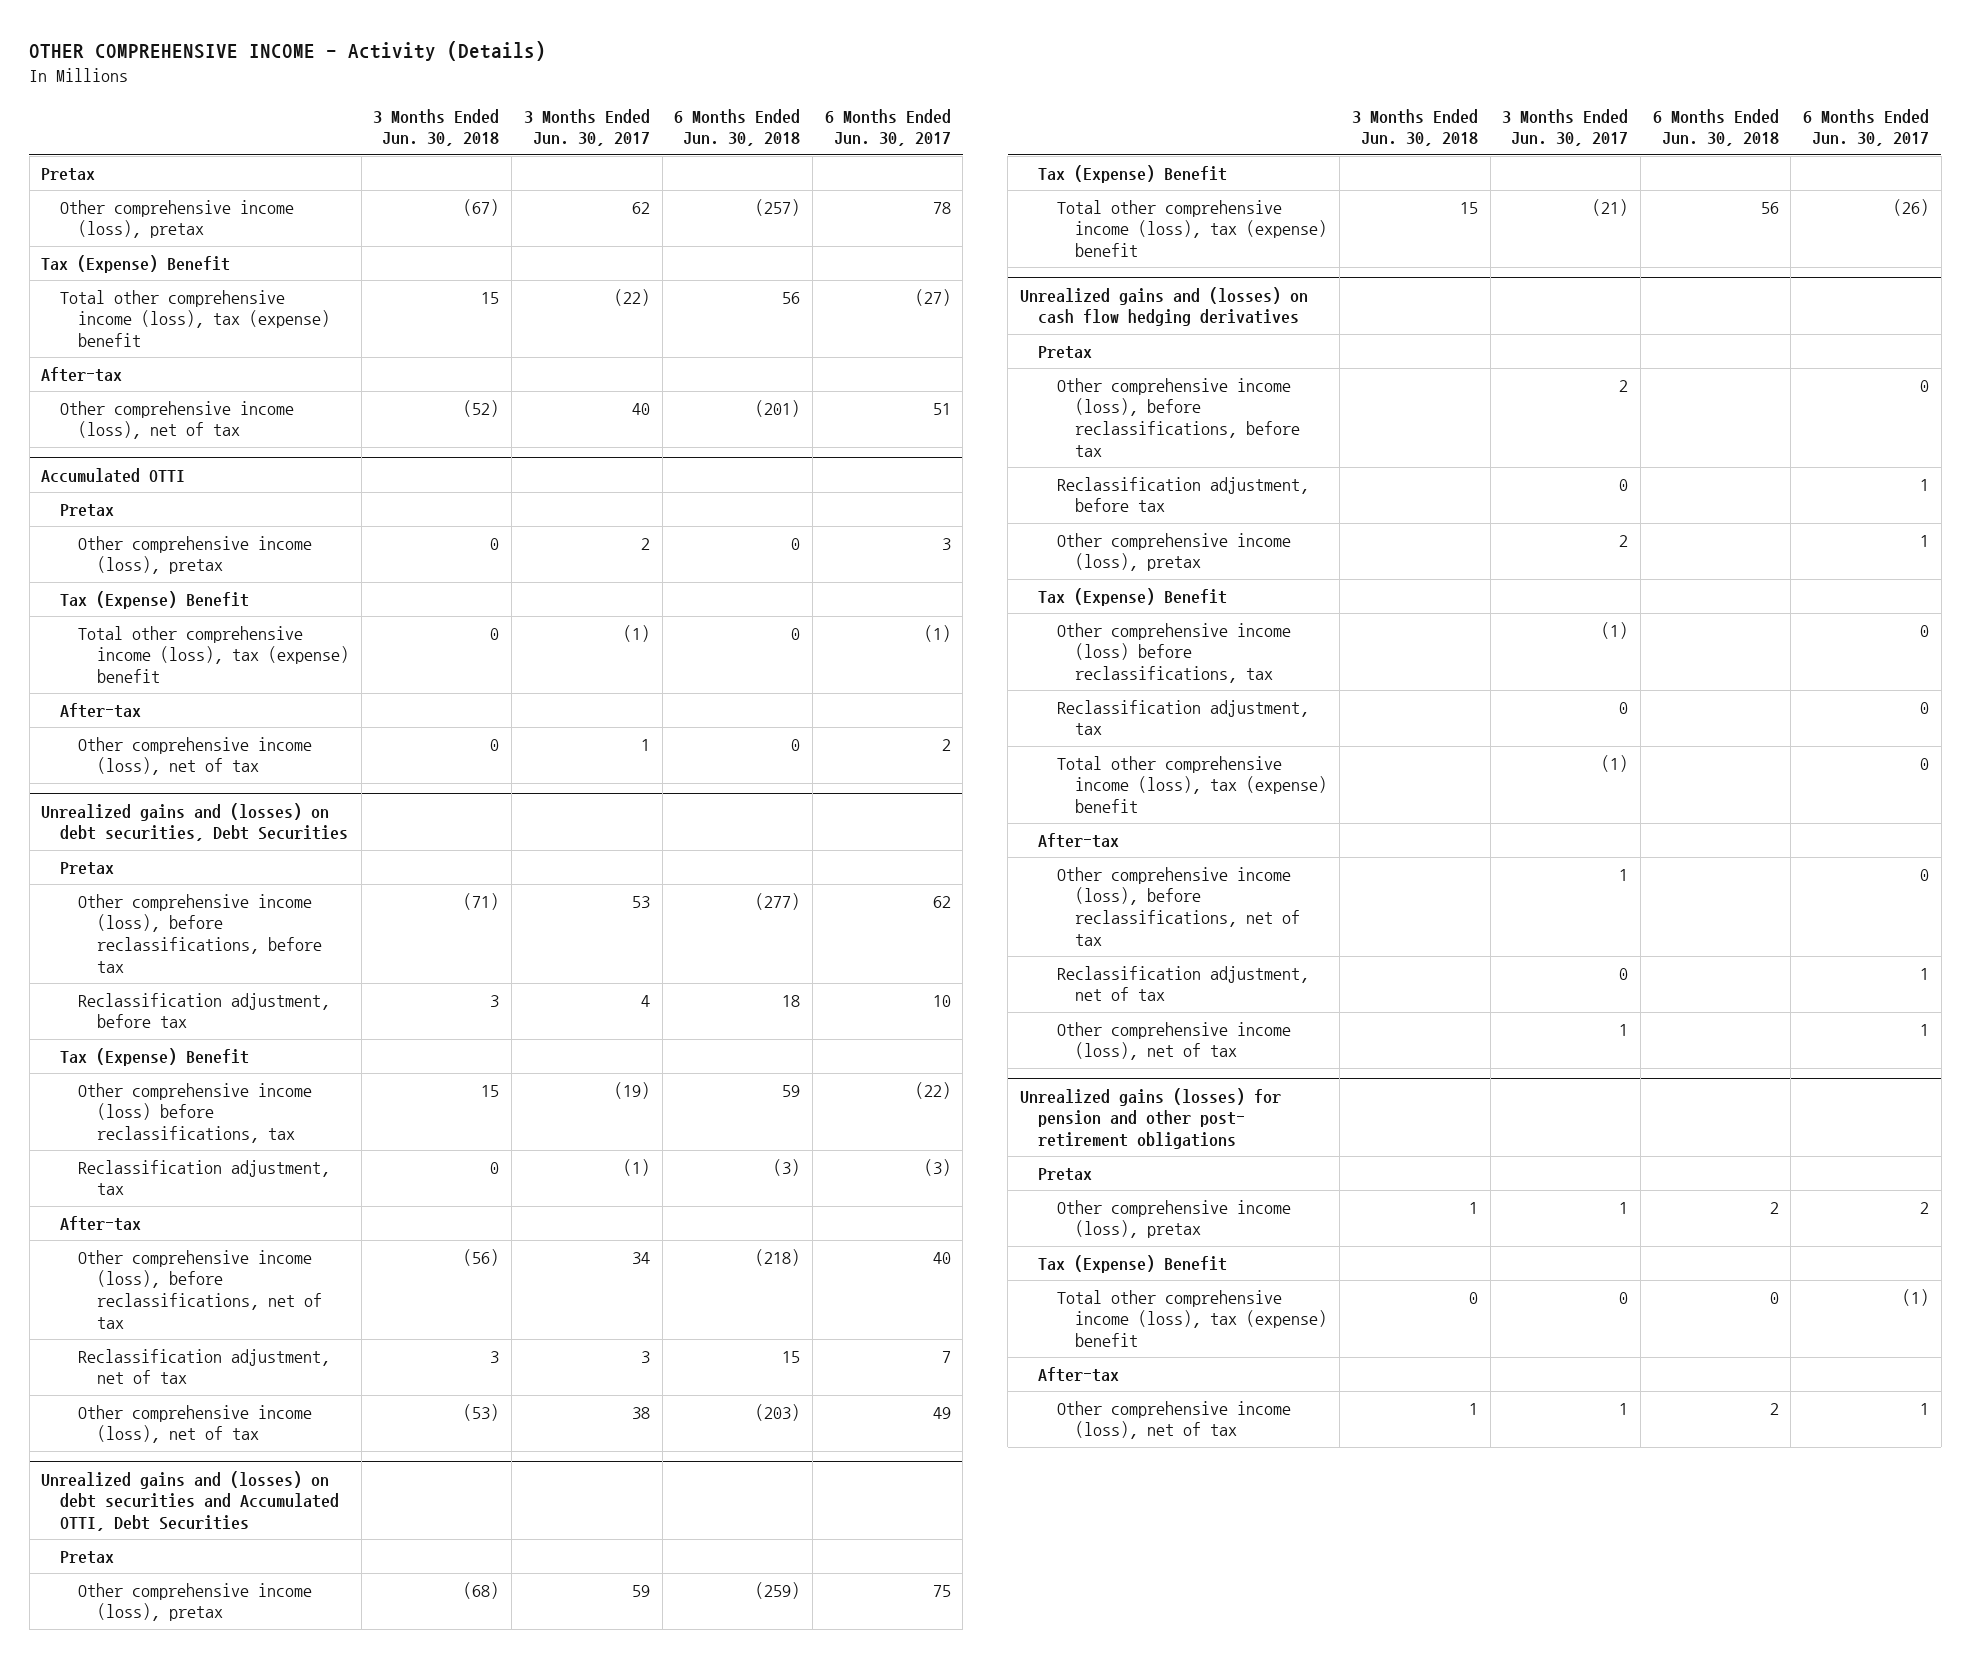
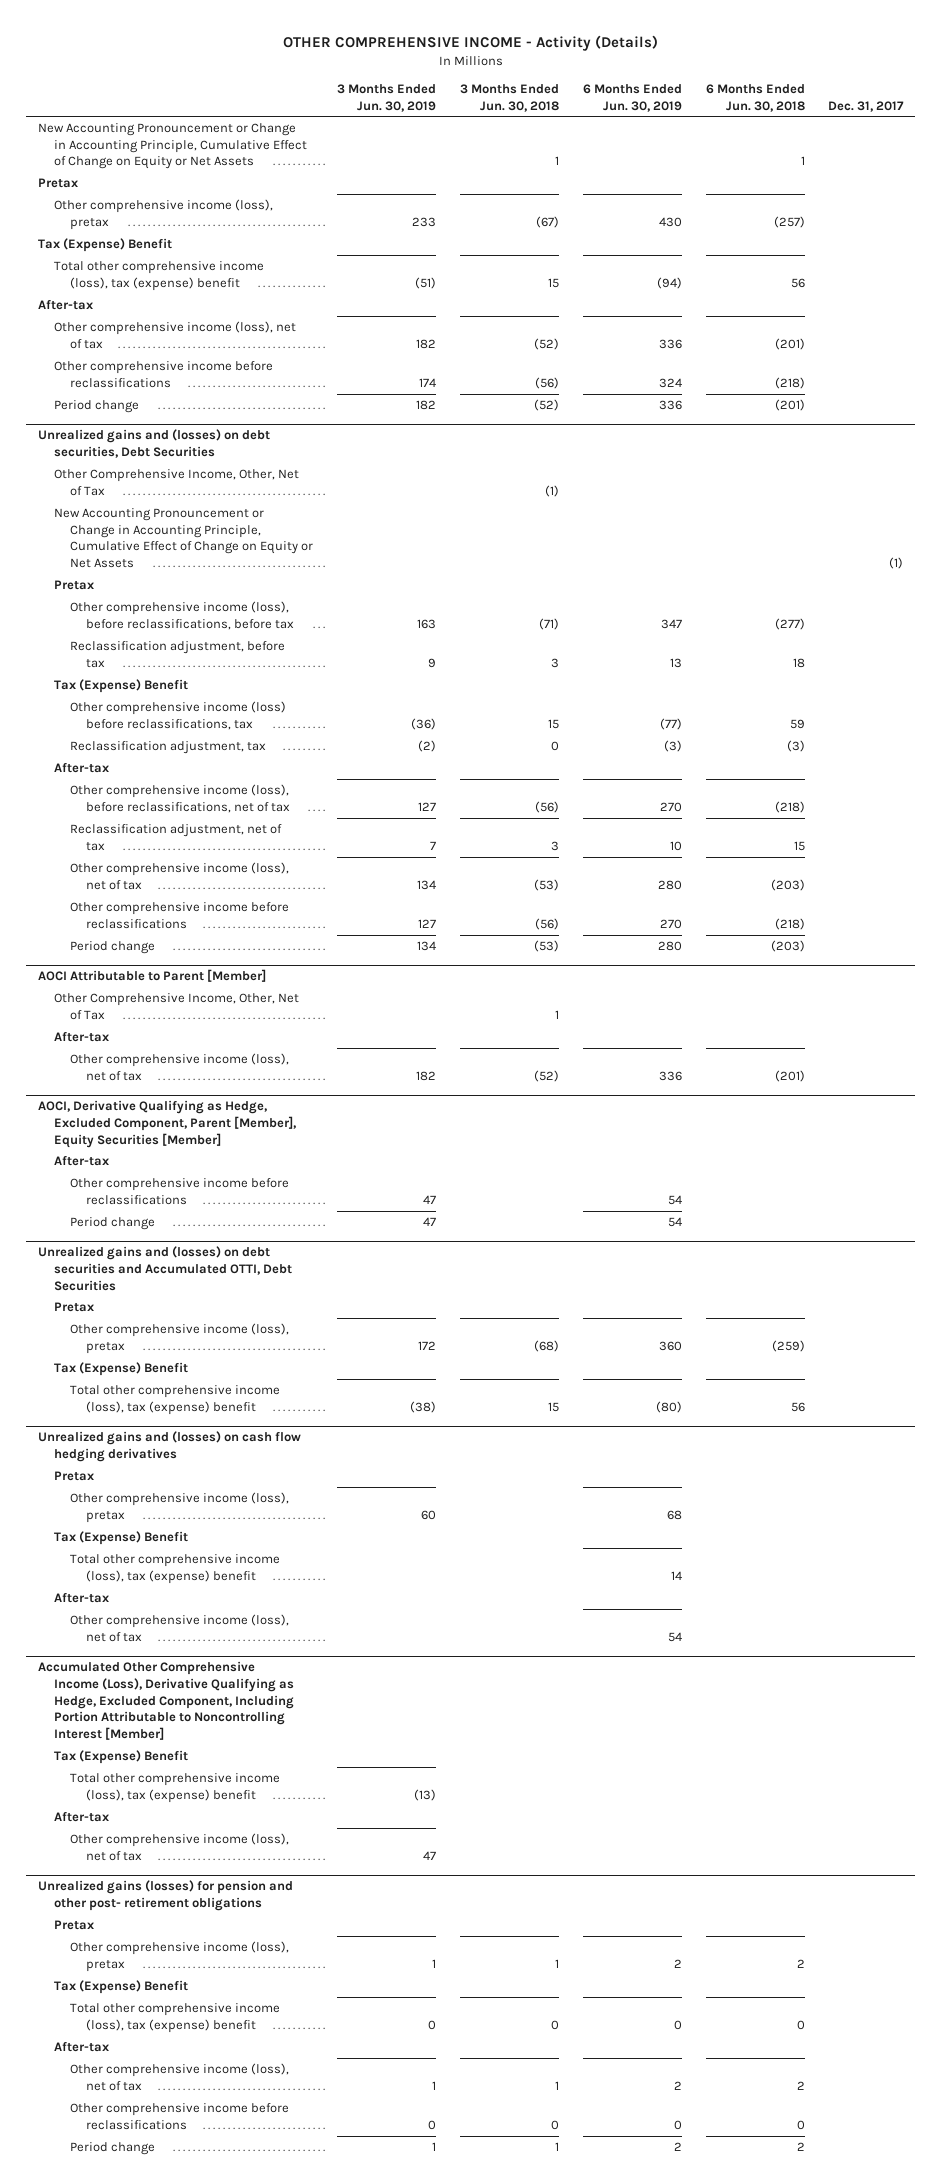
[523,108,650,147] 3 Months Ended Jun. 30, 2017 -> none
[824,108,951,147] 6 Months Ended Jun. 30, 2017 -> none
none -> [337,84,437,112] 3 Months Ended Jun. 30, 2019
none -> [582,84,682,112] 6 Months Ended Jun. 30, 2019
none -> [828,100,905,112] Dec. 31, 2017
none -> [38,123,308,170] New Accounting Pronouncement or Change in Accounting Principle, Cumulative Effect of Change on Equity or Net Assets
[41,467,186,483] Accumulated OTTI -> none
[59,503,114,517] Pretax -> none
[78,535,313,575] Other comprehensive income (loss), pretax -> none
[59,590,249,609] Tax (Expense) Benefit -> none
[78,625,349,684] Total other comprehensive income (loss), tax (expense) benefit -> none
[59,702,141,718] After-tax -> none
[78,736,313,776] Other comprehensive income (loss), net of tax -> none
none -> [54,361,274,388] Other comprehensive income before reclassifications
none -> [54,400,140,414] Period change
none -> [54,469,300,496] Other Comprehensive Income, Other, Net of Tax
none -> [54,508,314,568] New Accounting Pronouncement or Change in Accounting Principle, Cumulative Effect of Change on Equity or Net Assets
none -> [70,902,290,929] Other comprehensive income before reclassifications
none -> [70,941,156,955] Period change
none -> [38,969,267,983] AOCI Attributable to Parent [Member]
none -> [54,993,300,1020] Other Comprehensive Income, Other, Net of Tax
none -> [54,1031,110,1043] After-tax
none -> [70,1053,290,1081] Other comprehensive income (loss), net of tax
none -> [38,1100,297,1148] AOCI, Derivative Qualifying as Hedge, Excluded Component, Parent [Member], Equity Securities [Member]
none -> [54,1155,110,1167] After-tax
none -> [70,1178,290,1205] Other comprehensive income before reclassifications
none -> [70,1217,156,1231] Period change
[1056,377,1301,457] Other comprehensive income (loss), before reclassifications, before tax -> none
[1056,476,1309,513] Reclassification adjustment, before tax -> none
[1056,622,1291,684] Other comprehensive income (loss) before reclassifications, tax -> none
[1056,699,1309,736] Reclassification adjustment, tax -> none
[1056,866,1301,946] Other comprehensive income (loss), before reclassifications, net of tax -> none
[1056,965,1309,1002] Reclassification adjustment, net of tax -> none
none -> [38,1661,295,1740] Accumulated Other Comprehensive Income (Loss), Derivative Qualifying as Hedge, Excluded Component, Including Portion Attributable to Noncontrolling Interest [Member]
none -> [54,1750,189,1765] Tax (Expense) Benefit
none -> [70,1773,281,1803] Total other comprehensive income (loss), tax (expense) benefit
none -> [54,1811,110,1823] After-tax
none -> [70,1833,290,1861] Other comprehensive income (loss), net of tax
none -> [70,2103,290,2130] Other comprehensive income before reclassifications
none -> [70,2142,156,2156] Period change

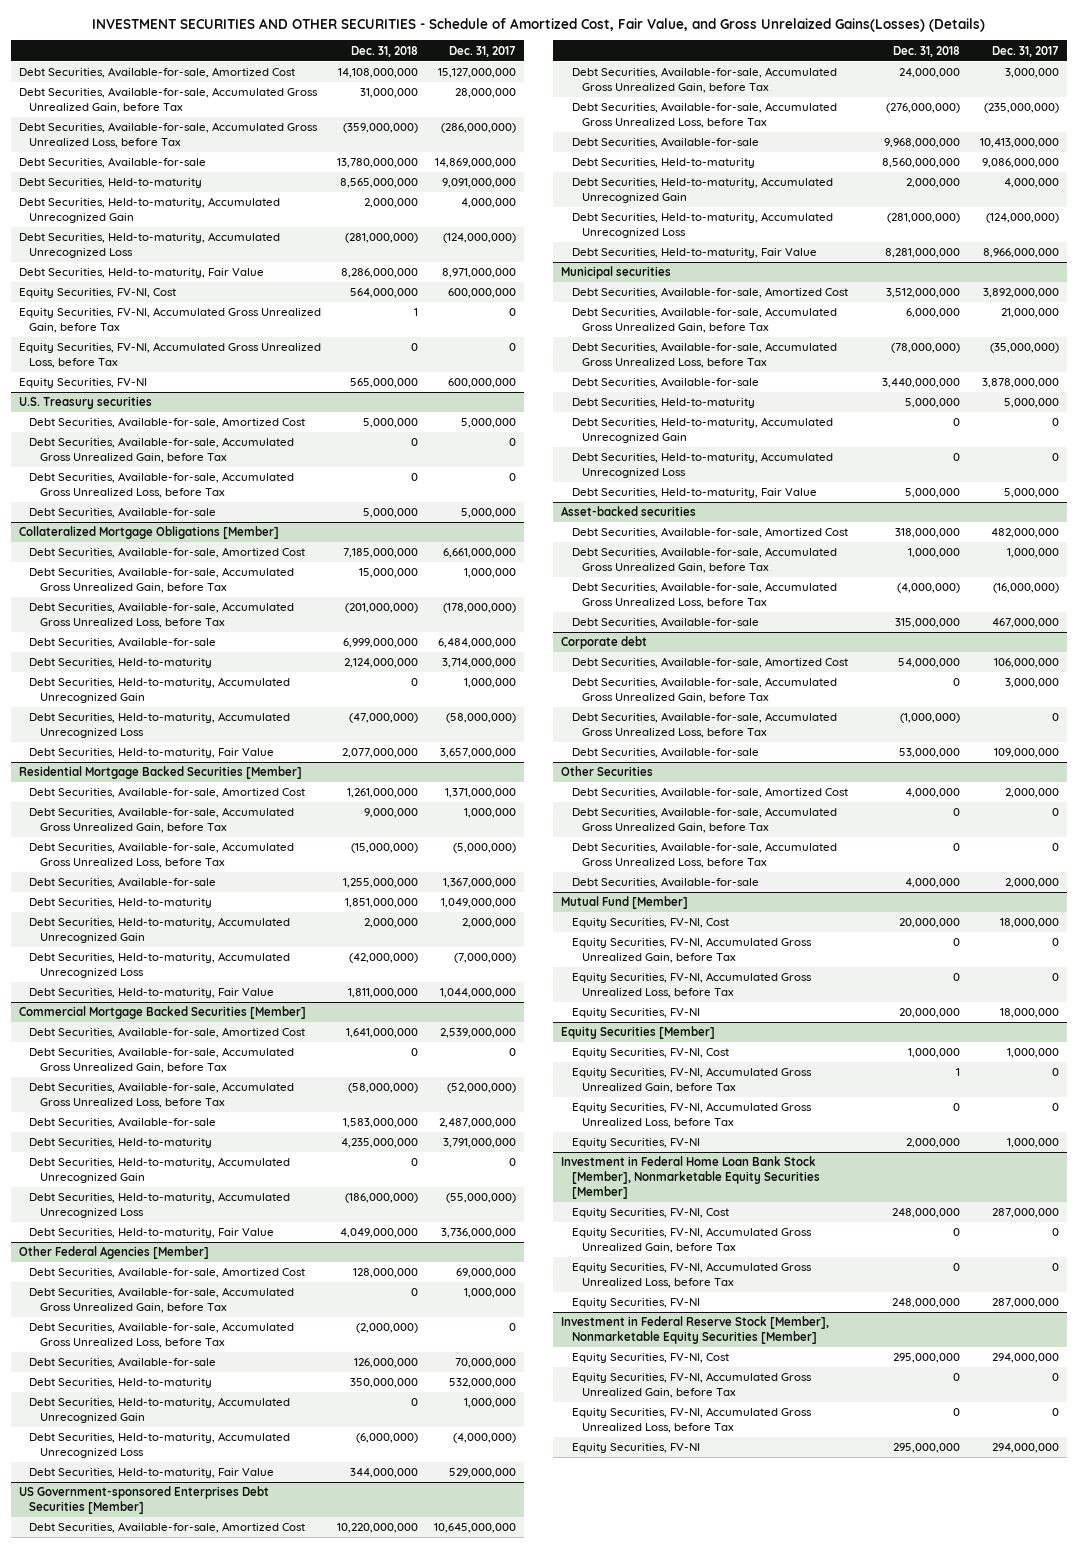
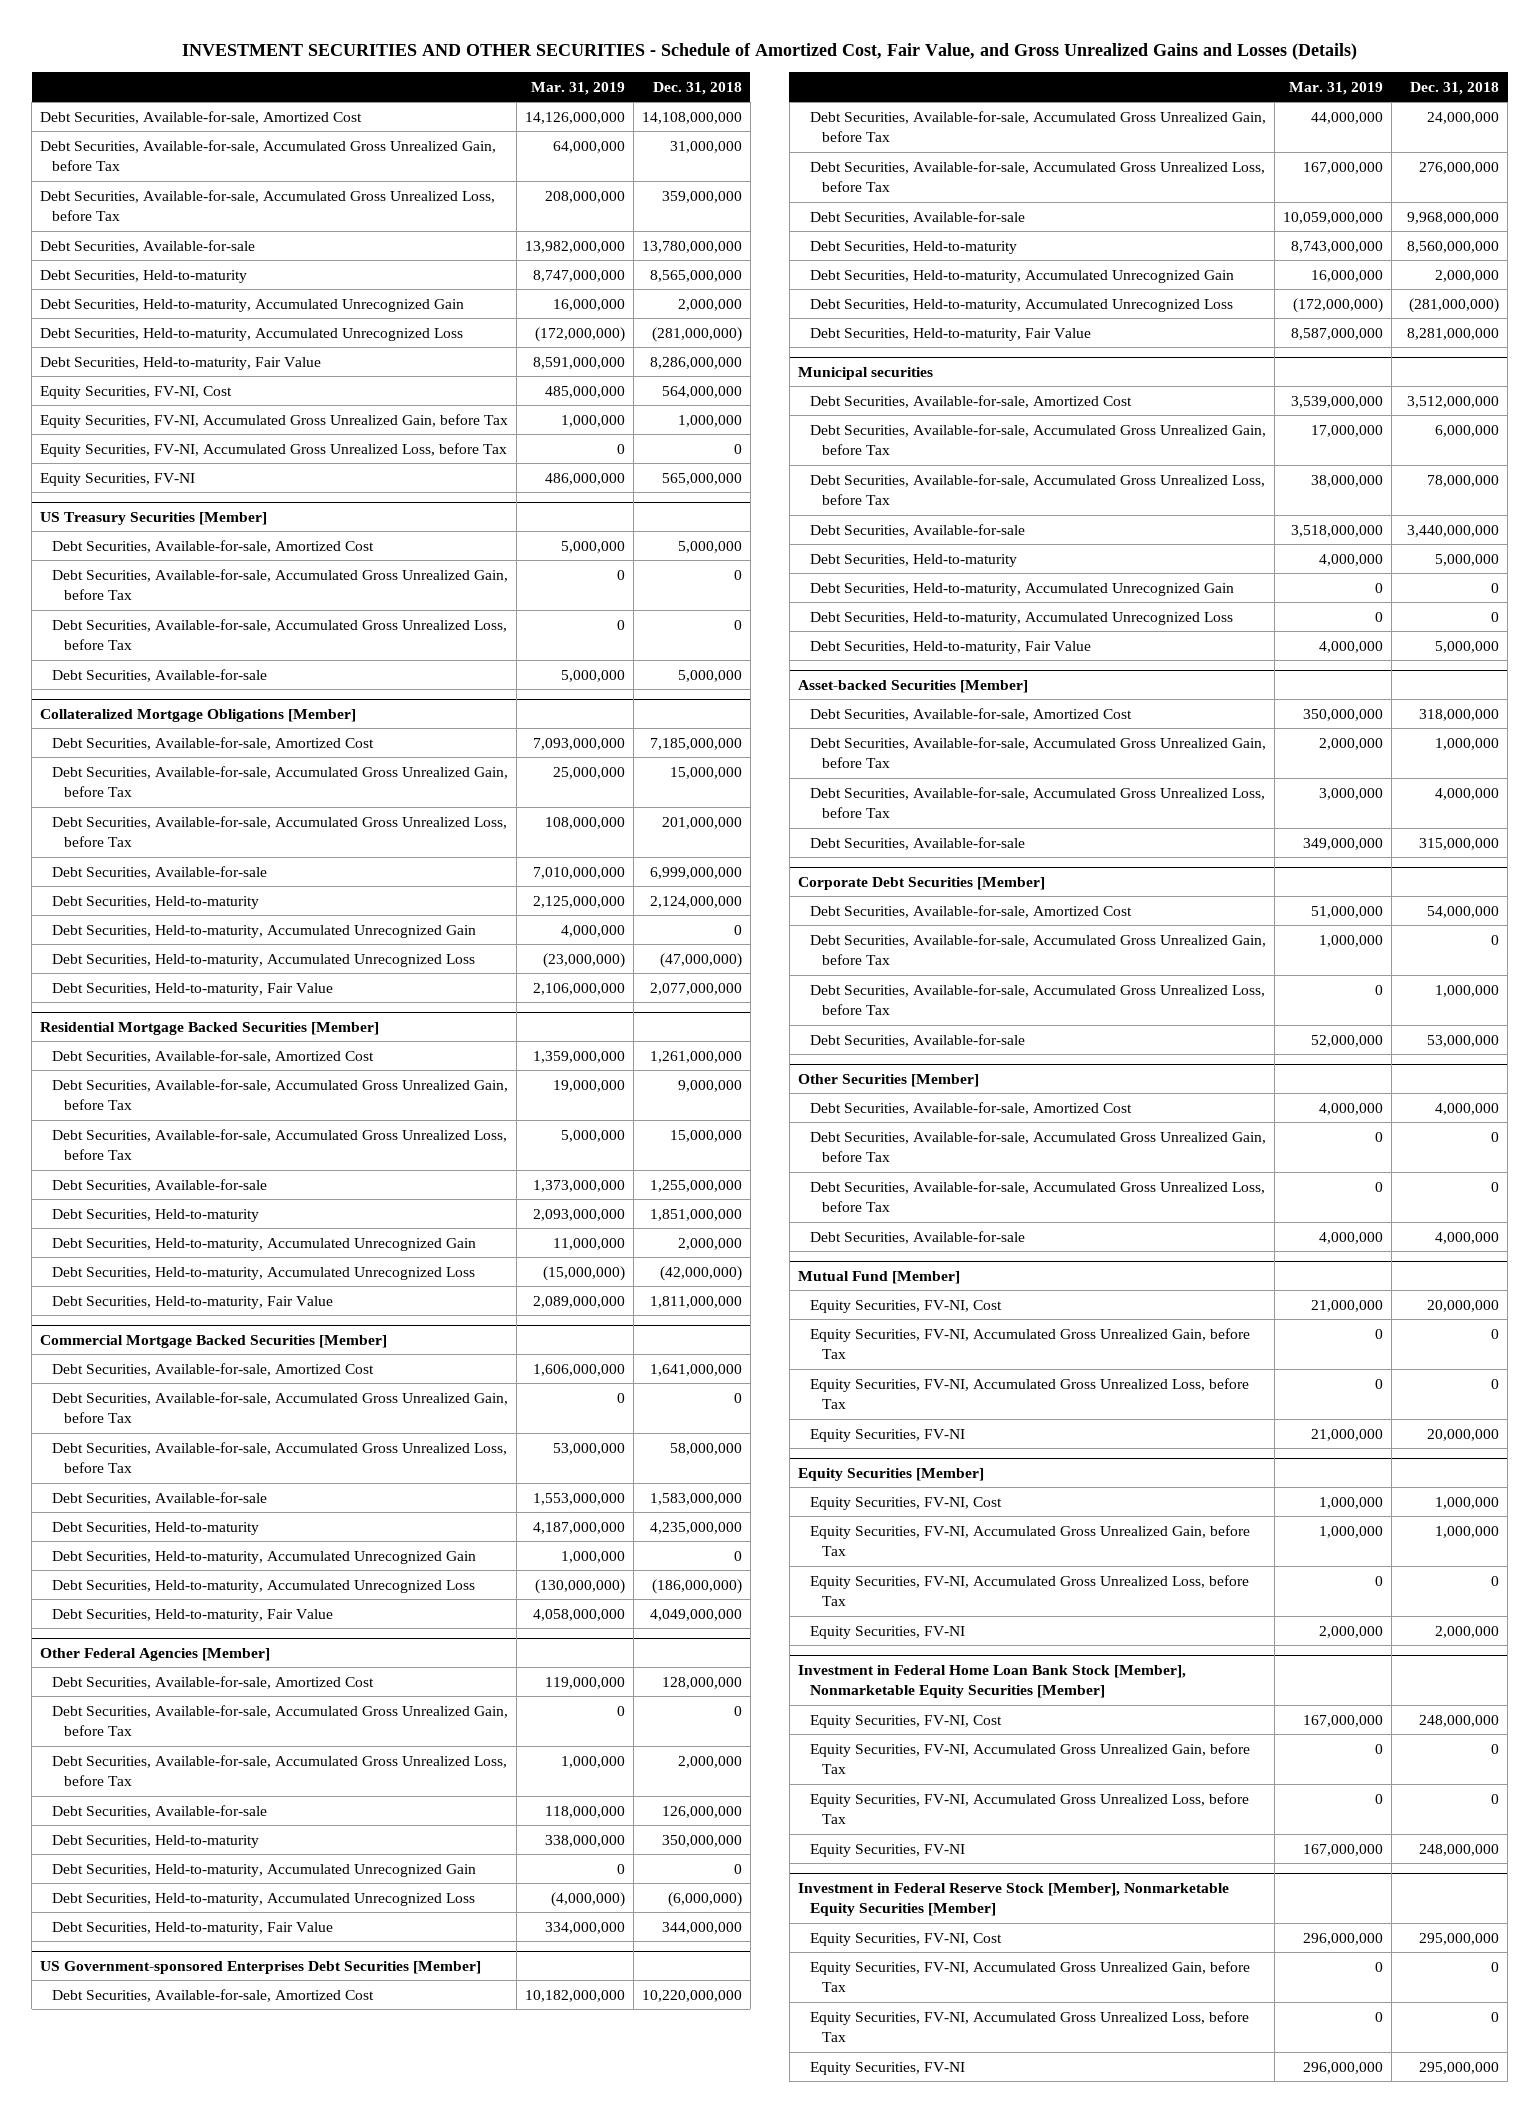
[91,17,985,32] INVESTMENT SECURITIES AND OTHER SECURITIES - Schedule of Amortized Cost, Fair Value, and Gross Unrelaized Gains(Losses) (Details) -> [181,42,1357,60] INVESTMENT SECURITIES AND OTHER SECURITIES - Schedule of Amortized Cost, Fair Value, and Gross Unrealized Gains and Losses (Details)
[449,45,517,57] Dec. 31, 2017 -> none
none -> [530,81,625,95] Mar. 31, 2019
[342,123,418,134] (359,000,000) -> [661,190,742,203] 359,000,000
[413,308,418,317] 1 -> [677,414,742,427] 1,000,000
[18,396,152,410] U.S. Treasury securities -> [39,511,267,525] US Treasury Securities [Member]
[344,603,418,614] (201,000,000) -> [661,816,742,829] 201,000,000
[350,843,418,854] (15,000,000) -> [669,1129,742,1142] 15,000,000
[347,1083,418,1094] (58,000,000) -> [669,1442,742,1455] 58,000,000
[355,1323,418,1334] (2,000,000) -> [677,1755,742,1768] 2,000,000
[886,103,961,114] (276,000,000) -> [1419,161,1500,174] 276,000,000
[891,343,961,354] (78,000,000) -> [1427,474,1500,487] 78,000,000
[561,506,697,517] Asset-backed securities -> [797,679,1028,693] Asset-backed Securities [Member]
[897,583,961,594] (4,000,000) -> [1435,787,1500,800] 4,000,000
[561,636,648,650] Corporate debt -> [797,876,1045,890] Corporate Debt Securities [Member]
[900,713,961,724] (1,000,000) -> [1435,984,1500,997] 1,000,000
[561,766,654,777] Other Securities -> [797,1073,979,1087] Other Securities [Member]
[956,1068,961,1077] 1 -> [1435,1525,1500,1538] 1,000,000

